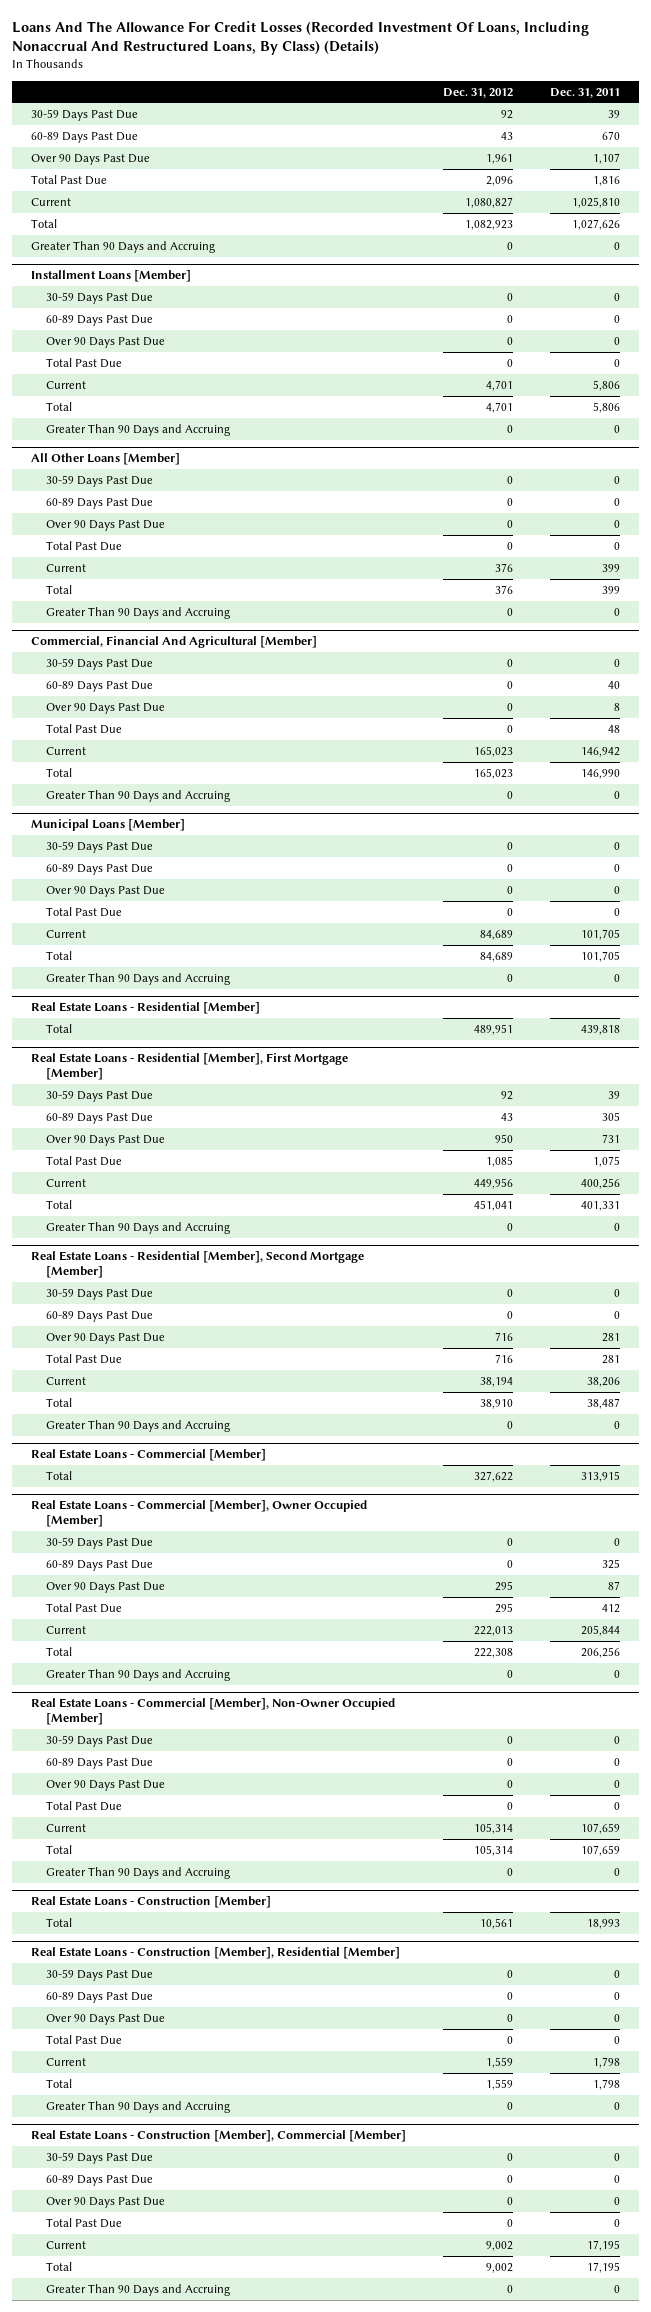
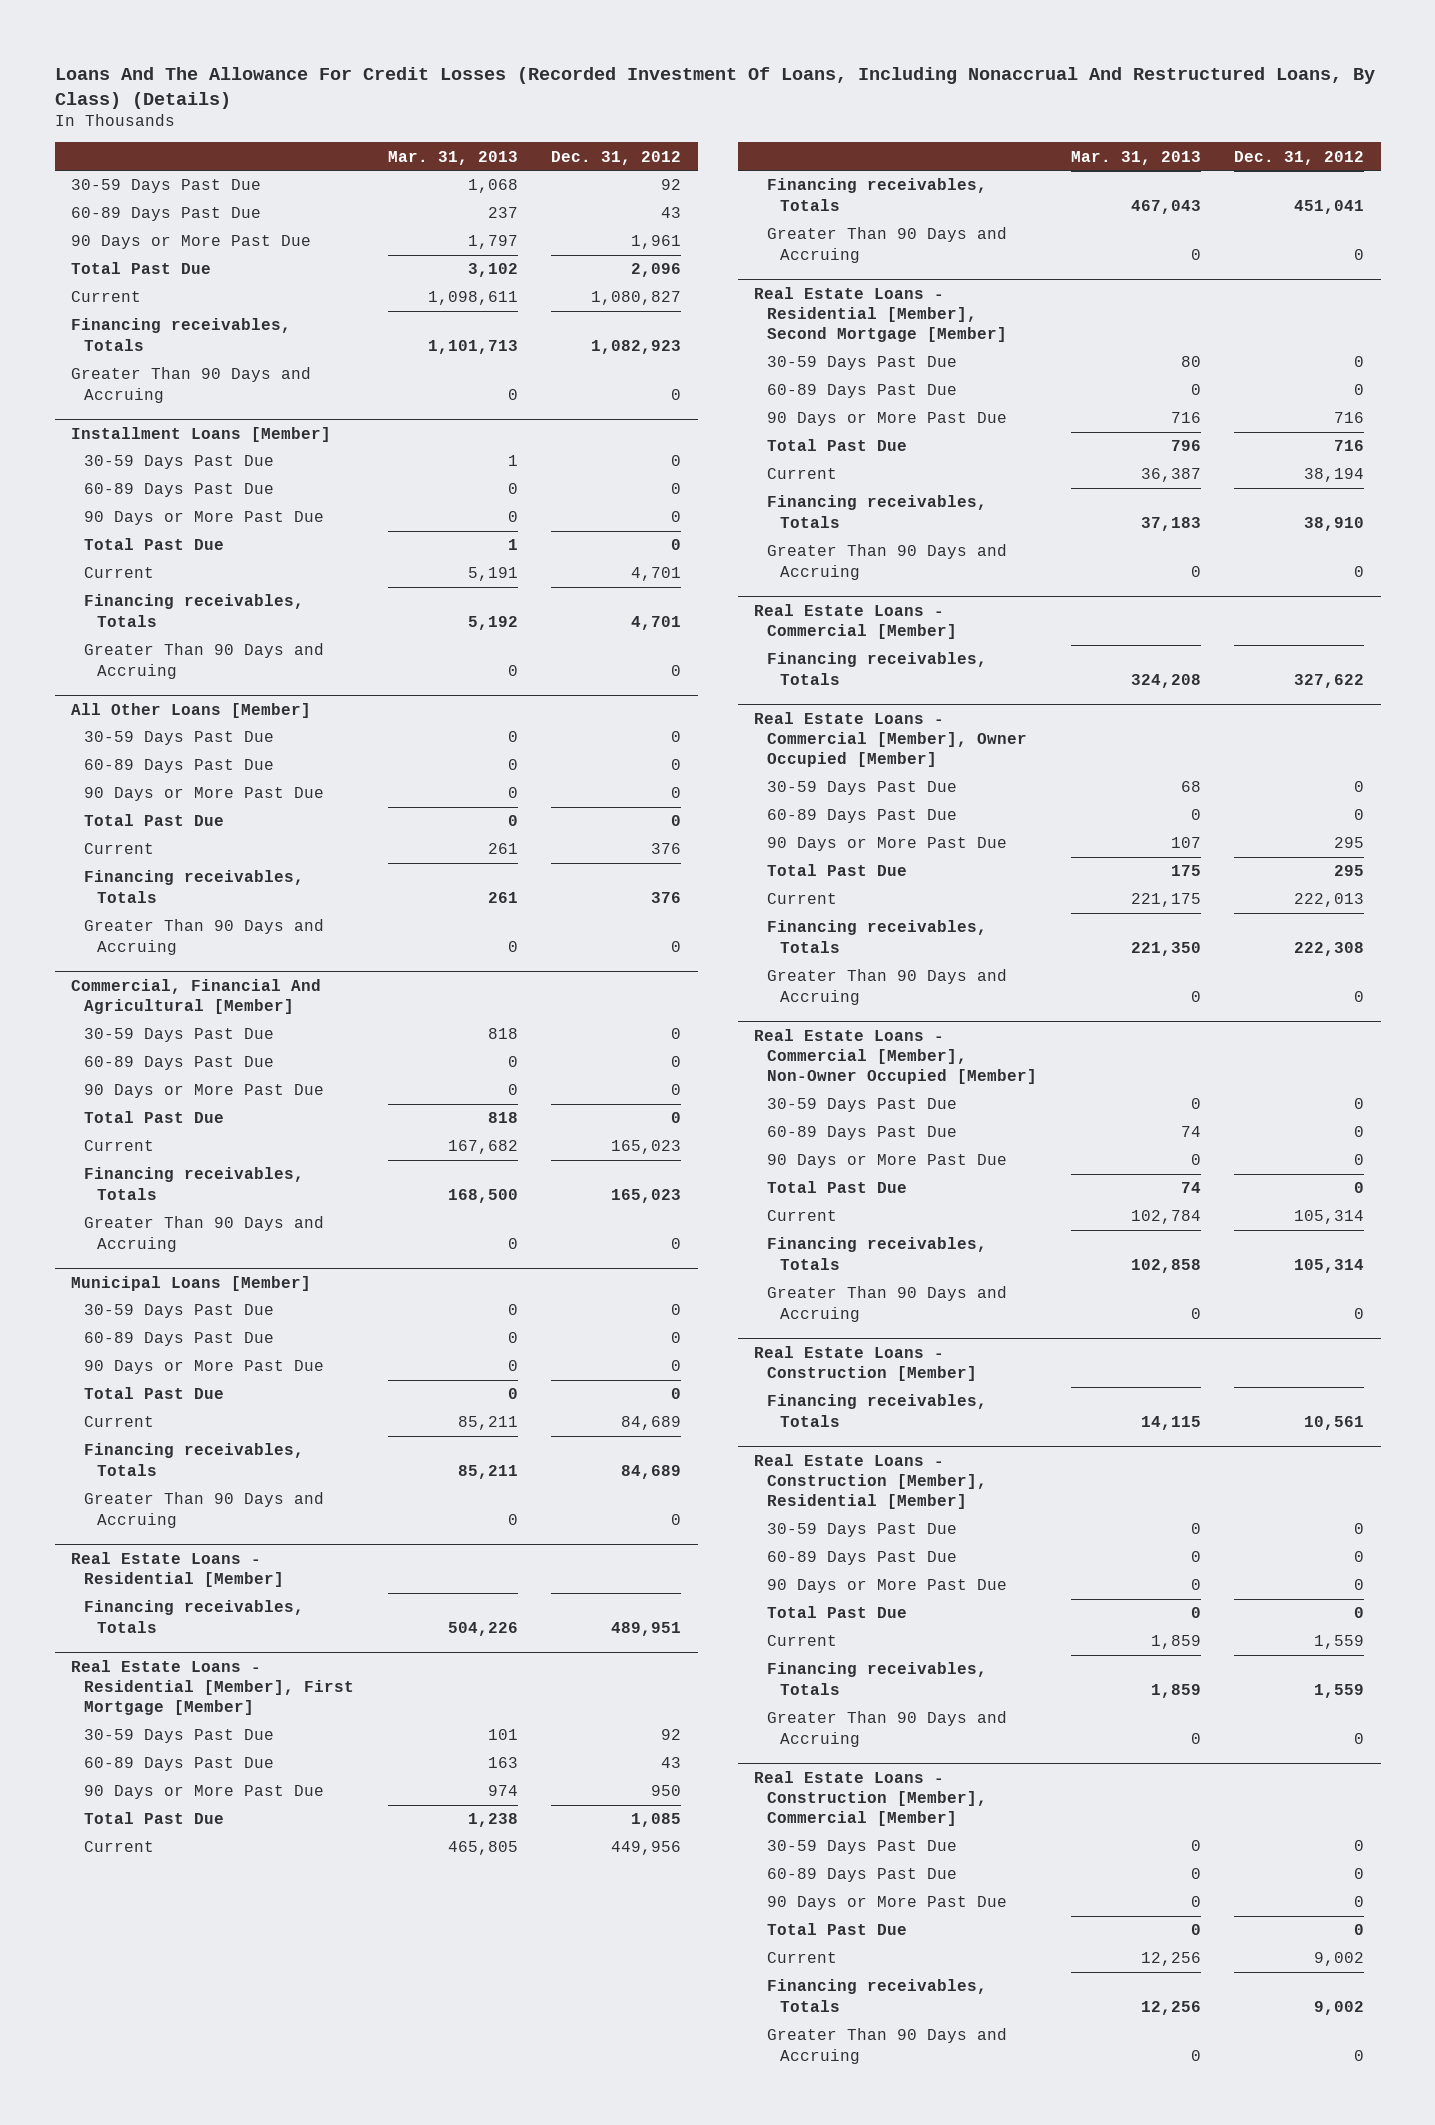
[550,87,621,98] Dec. 31, 2011 -> none
none -> [387,150,518,165] Mar. 31, 2013
[30,153,150,165] Over 90 Days Past Due -> [71,235,312,250] 90 Days or More Past Due
[30,218,57,228] Total -> [71,318,292,351] Financing receivables, Totals
[45,336,165,348] Over 90 Days Past Due -> [84,511,325,526] 90 Days or More Past Due
[45,401,72,411] Total -> [84,594,305,627] Financing receivables, Totals
[45,519,165,531] Over 90 Days Past Due -> [84,787,325,802] 90 Days or More Past Due
[45,584,72,594] Total -> [84,870,305,903] Financing receivables, Totals
[45,702,165,714] Over 90 Days Past Due -> [84,1084,325,1099] 90 Days or More Past Due
[45,767,72,777] Total -> [84,1167,305,1200] Financing receivables, Totals
[45,885,165,897] Over 90 Days Past Due -> [84,1360,325,1375] 90 Days or More Past Due
[45,950,72,960] Total -> [84,1443,305,1476] Financing receivables, Totals
[45,1023,72,1033] Total -> [84,1600,305,1633] Financing receivables, Totals
[45,1134,165,1146] Over 90 Days Past Due -> [84,1785,325,1800] 90 Days or More Past Due
[45,1199,72,1209] Total -> [767,178,988,211] Financing receivables, Totals
[45,1332,165,1344] Over 90 Days Past Due -> [767,412,1008,427] 90 Days or More Past Due
[45,1397,72,1407] Total -> [767,495,988,528] Financing receivables, Totals
[45,1470,72,1480] Total -> [767,652,988,685] Financing receivables, Totals
[45,1581,165,1593] Over 90 Days Past Due -> [767,837,1008,852] 90 Days or More Past Due
[45,1646,72,1656] Total -> [767,920,988,953] Financing receivables, Totals
[45,1779,165,1791] Over 90 Days Past Due -> [767,1154,1008,1169] 90 Days or More Past Due
[45,1844,72,1854] Total -> [767,1237,988,1270] Financing receivables, Totals
[45,1917,72,1927] Total -> [767,1394,988,1427] Financing receivables, Totals
[45,2013,165,2025] Over 90 Days Past Due -> [767,1579,1008,1594] 90 Days or More Past Due
[45,2078,72,2088] Total -> [767,1662,988,1695] Financing receivables, Totals
[45,2196,165,2208] Over 90 Days Past Due -> [767,1896,1008,1911] 90 Days or More Past Due
[45,2261,72,2271] Total -> [767,1979,988,2012] Financing receivables, Totals

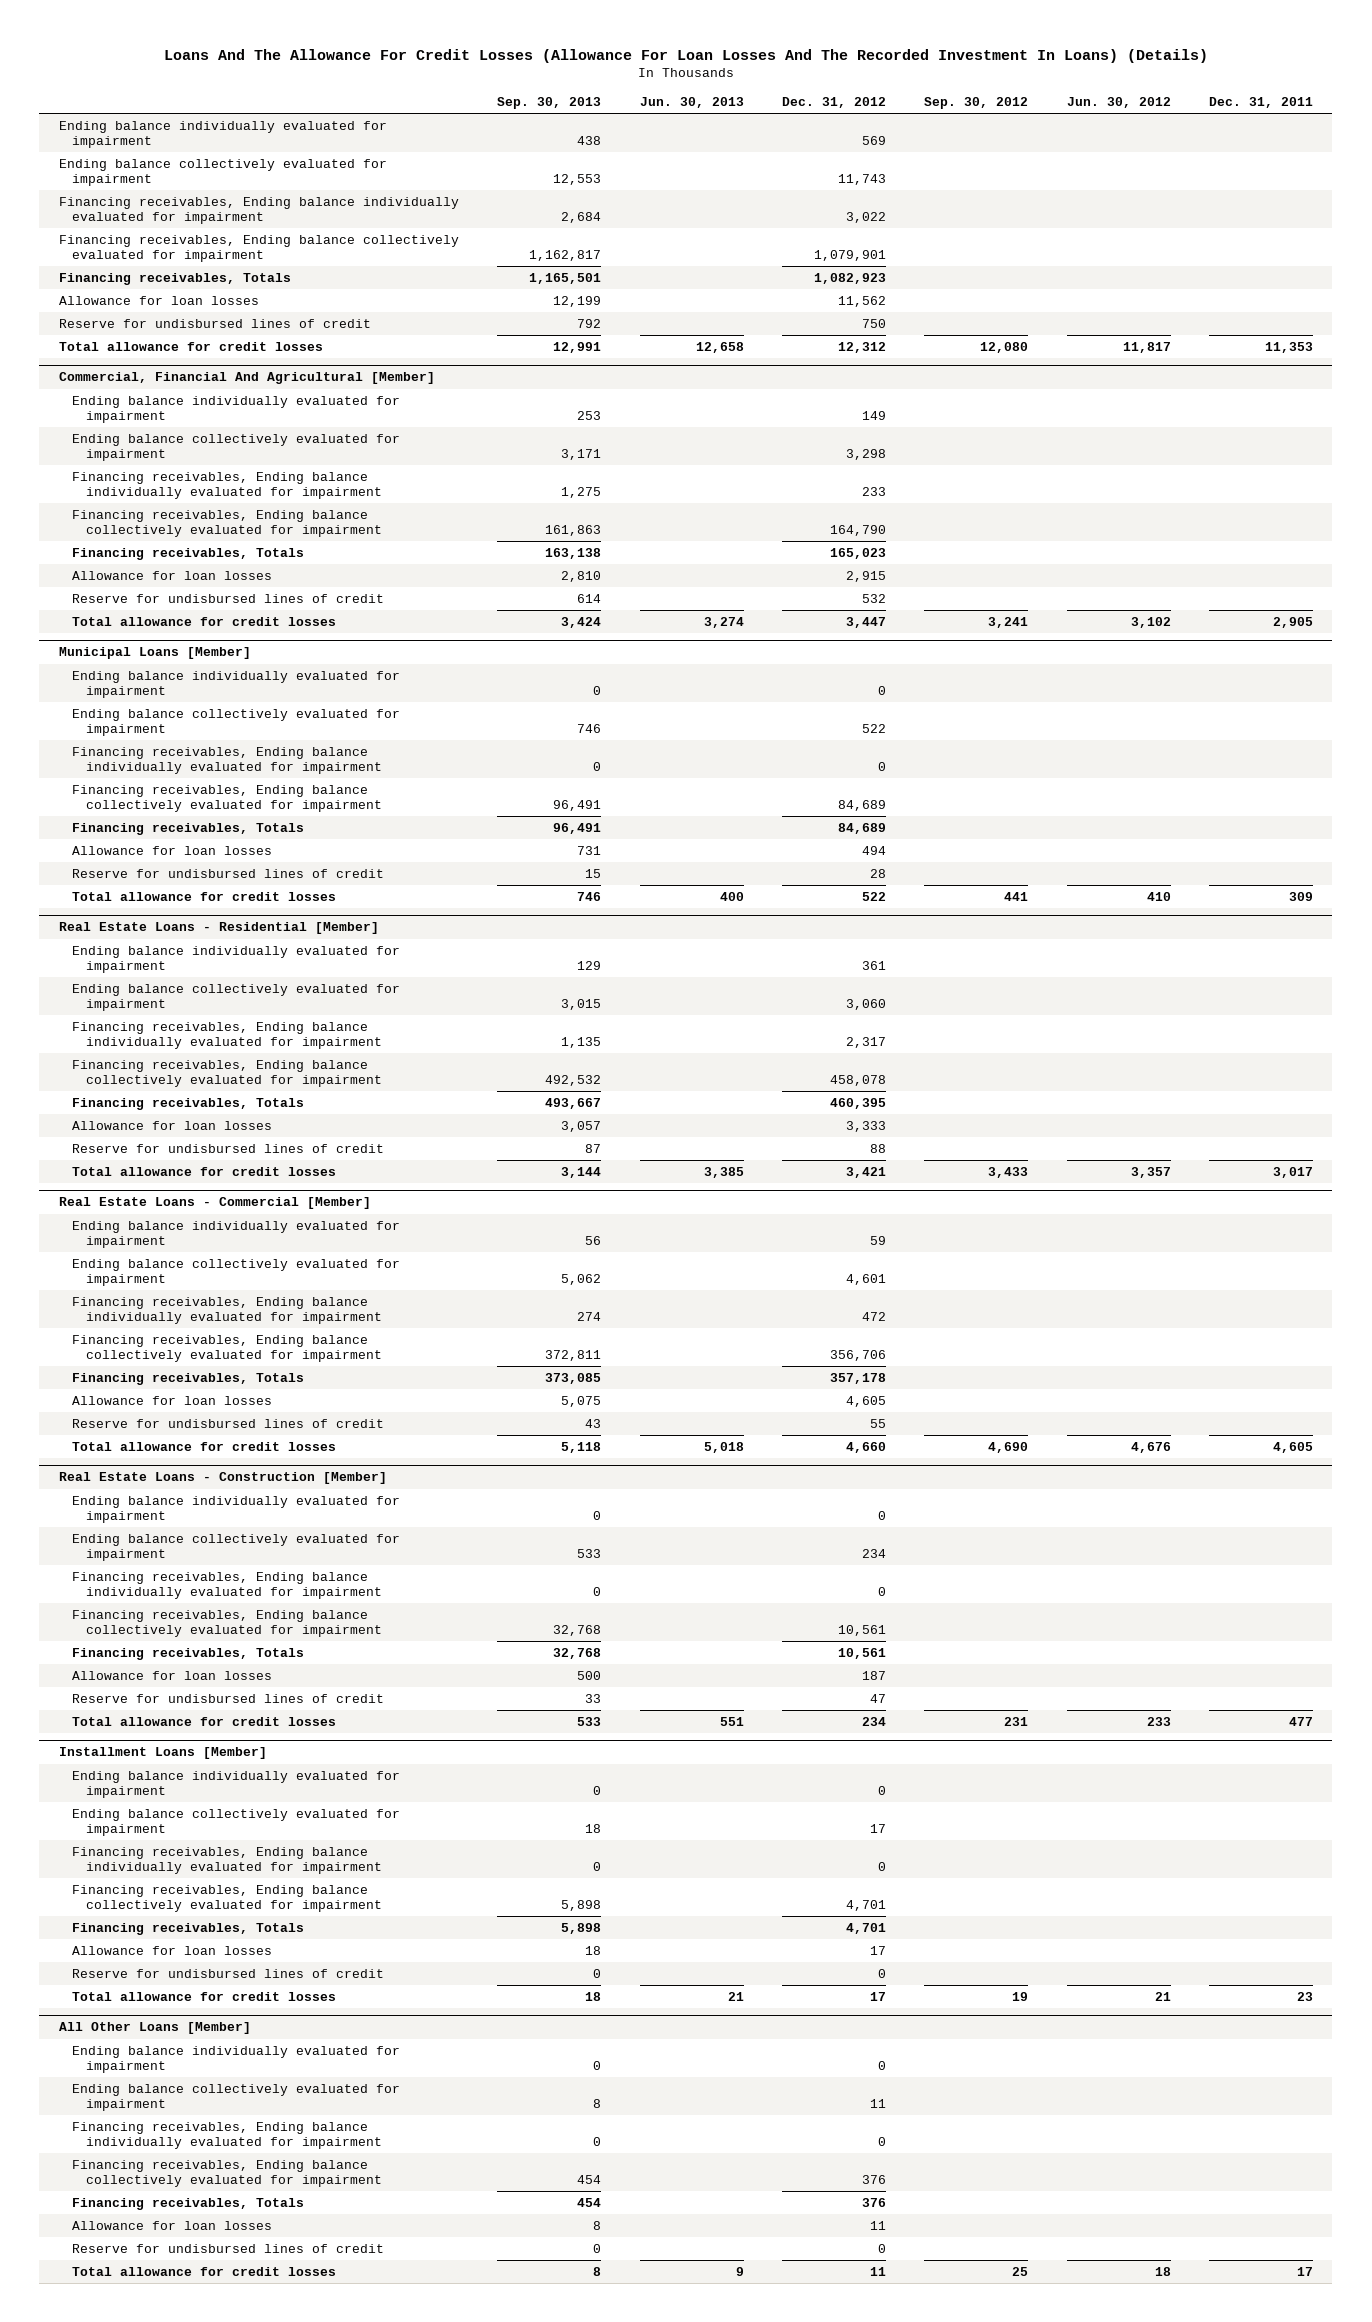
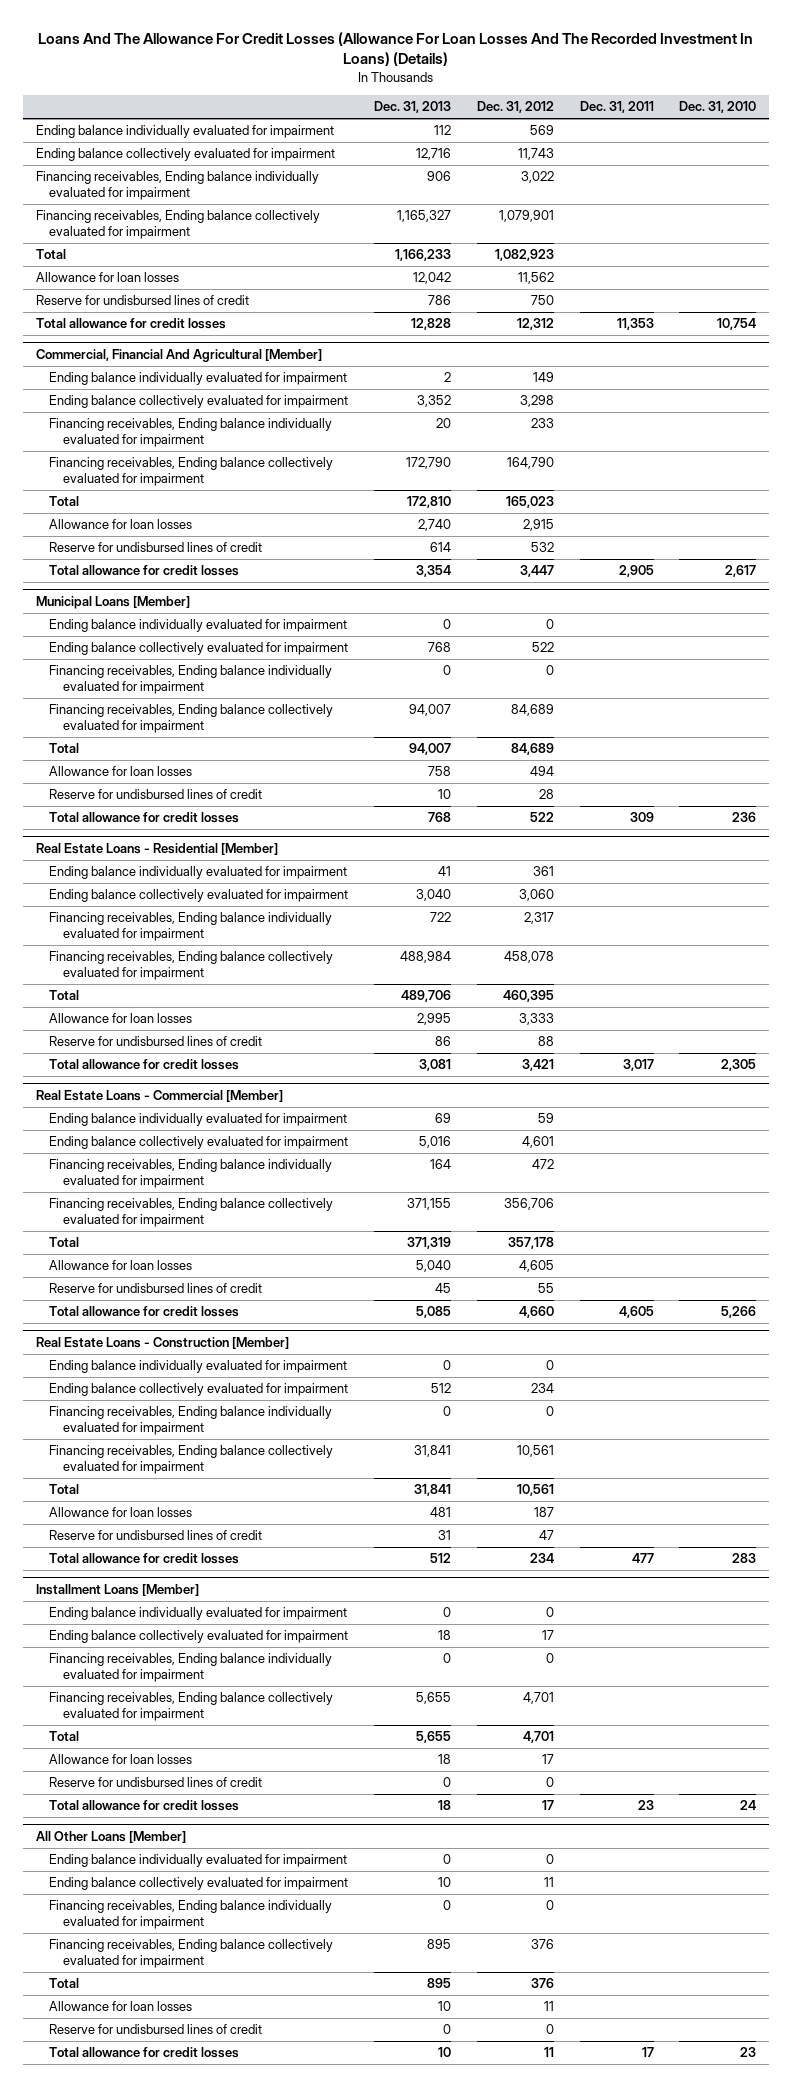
[497,96,602,109] Sep. 30, 2013 -> none
[639,96,744,108] Jun. 30, 2013 -> none
[924,96,1029,109] Sep. 30, 2012 -> none
[1066,96,1171,108] Jun. 30, 2012 -> none
none -> [374,101,452,114] Dec. 31, 2013
none -> [679,101,757,114] Dec. 31, 2010
[58,272,291,285] Financing receivables, Totals -> [36,249,67,260] Total
[72,547,305,560] Financing receivables, Totals -> [49,496,80,507] Total
[72,822,305,835] Financing receivables, Totals -> [49,743,80,754] Total
[72,1097,305,1110] Financing receivables, Totals -> [49,990,80,1001] Total
[72,1372,305,1385] Financing receivables, Totals -> [49,1237,80,1248] Total
[72,1647,305,1660] Financing receivables, Totals -> [49,1484,80,1495] Total
[72,1922,305,1935] Financing receivables, Totals -> [49,1731,80,1742] Total
[72,2197,305,2210] Financing receivables, Totals -> [49,1978,80,1989] Total

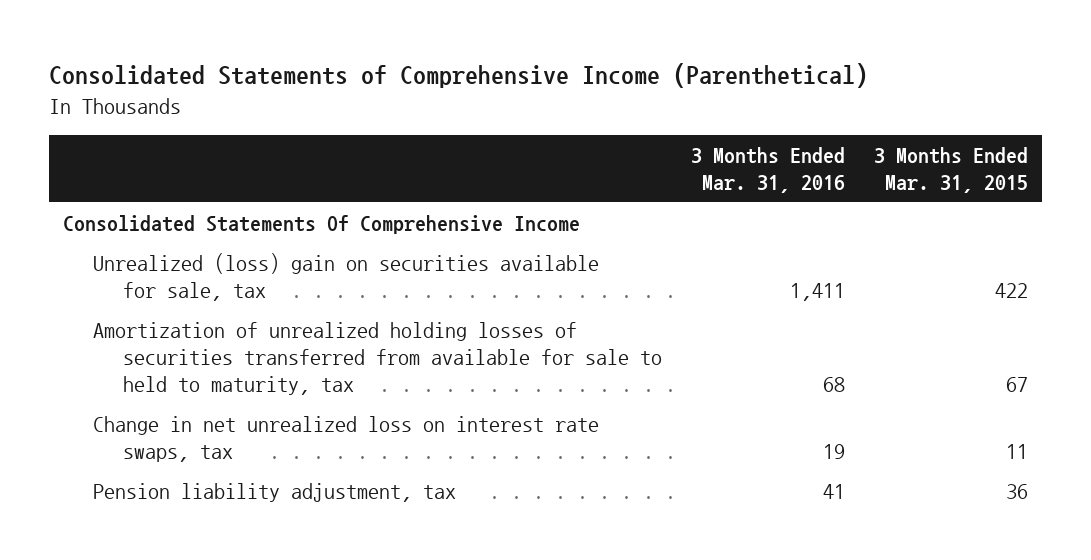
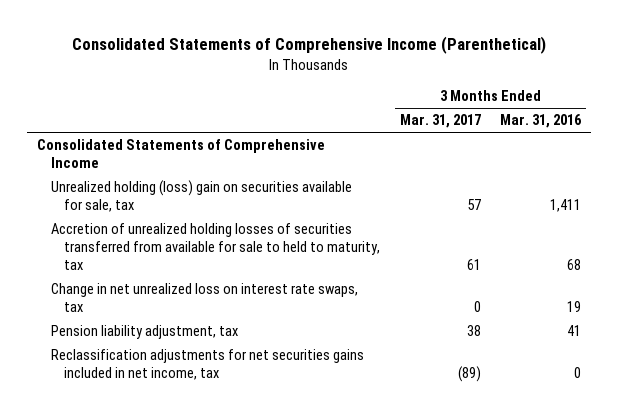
[873,147,1028,193] 3 Months Ended Mar. 31, 2015 -> none
none -> [399,114,481,129] Mar. 31, 2017
[63,214,581,234] Consolidated Statements Of Comprehensive Income -> [37,139,326,168] Consolidated Statements of Comprehensive Income
[93,252,600,301] Unrealized (loss) gain on securities available for sale, tax -> [50,180,352,212] Unrealized holding (loss) gain on securities available for sale, tax
[93,321,662,395] Amortization of unrealized holding losses of securities transferred from available for sale to held to maturity, tax -> [50,223,381,270] Accretion of unrealized holding losses of securities transferred from available for sale to held to maturity, tax
none -> [50,349,364,380] Reclassification adjustments for net securities gains included in net income, tax

